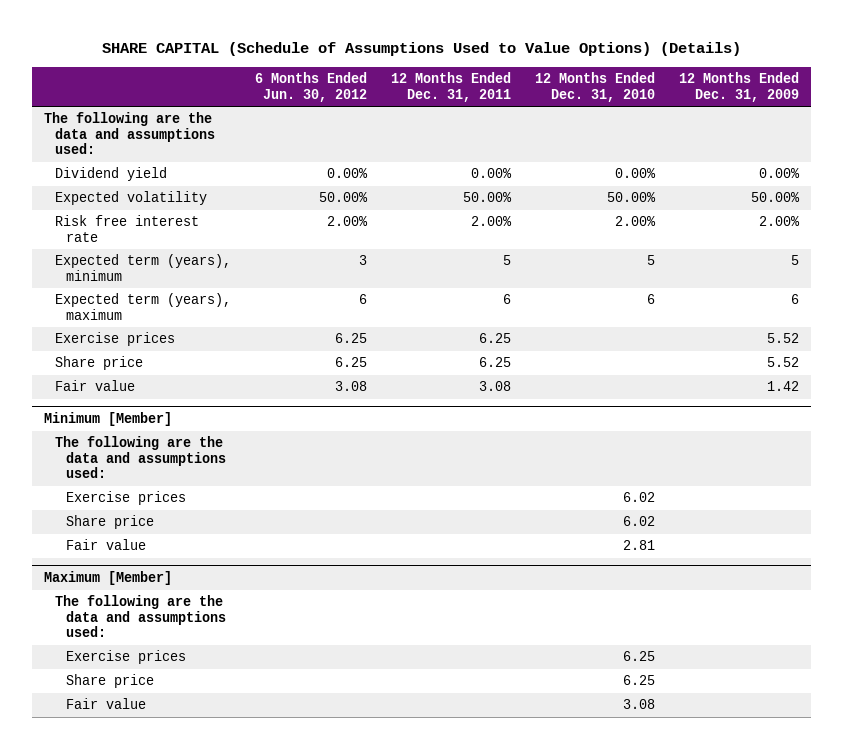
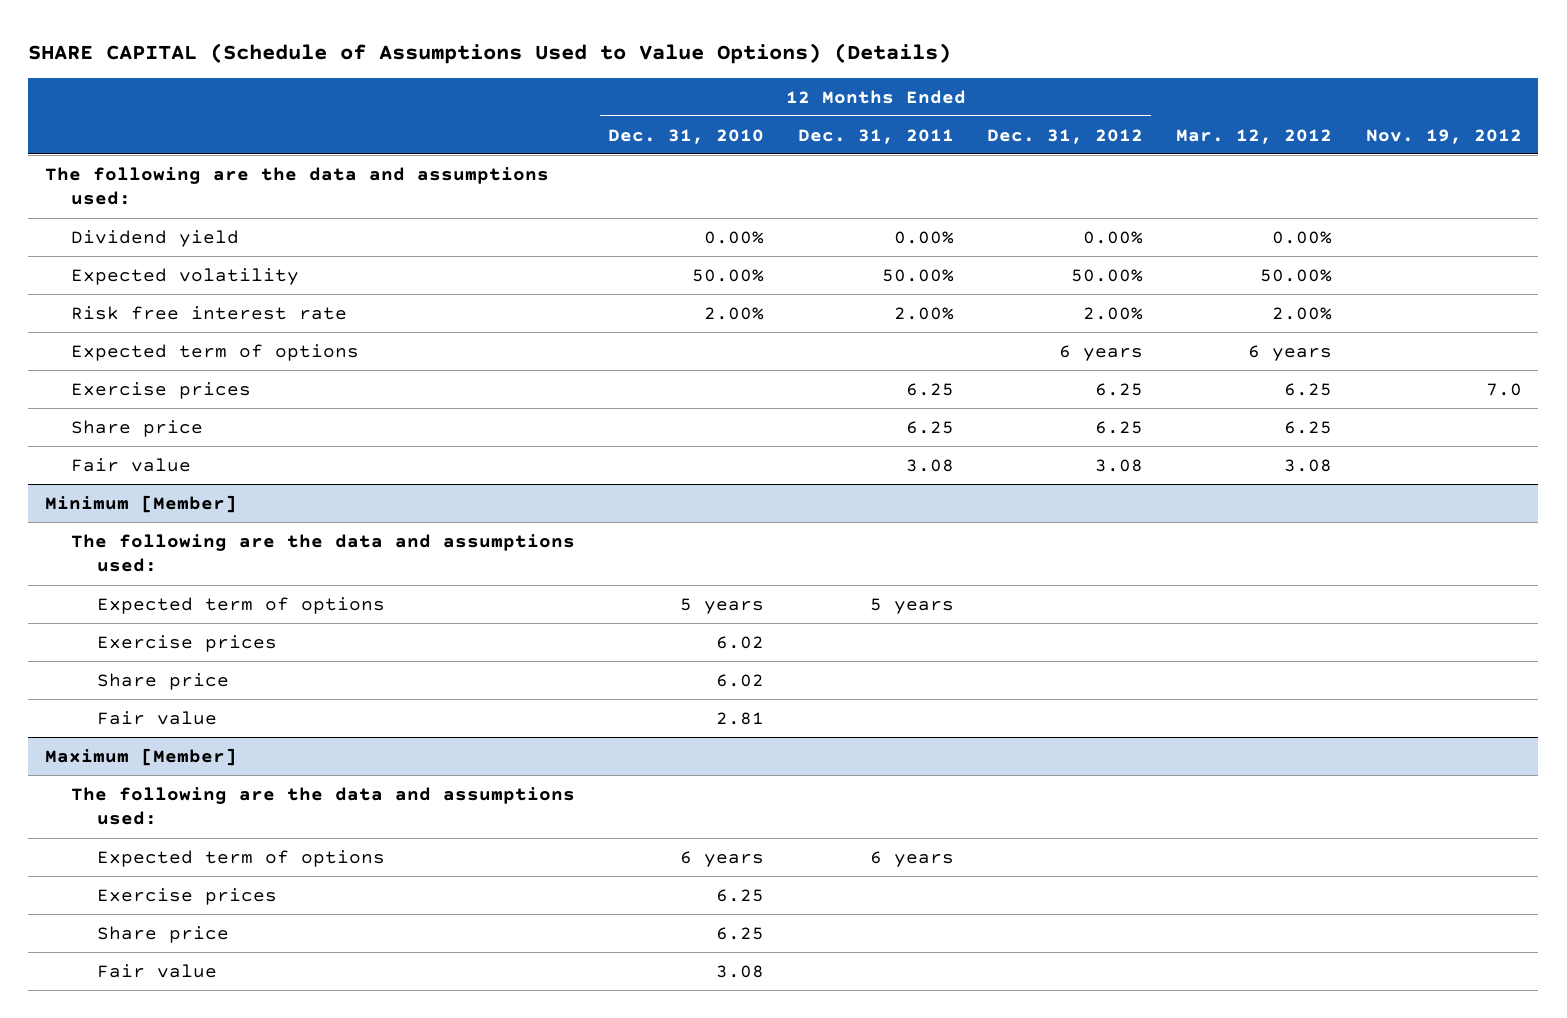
[255,72,368,102] 6 Months Ended Jun. 30, 2012 -> none
[679,72,800,102] 12 Months Ended Dec. 31, 2009 -> none
none -> [987,128,1144,144] Dec. 31, 2012
none -> [1176,128,1333,144] Mar. 12, 2012
none -> [1365,128,1522,144] Nov. 19, 2012
[55,254,232,281] Expected term (years), minimum -> none
[55,293,232,320] Expected term (years), maximum -> none
none -> [71,343,360,361] Expected term of options
none -> [97,596,386,614] Expected term of options
none -> [97,849,386,867] Expected term of options

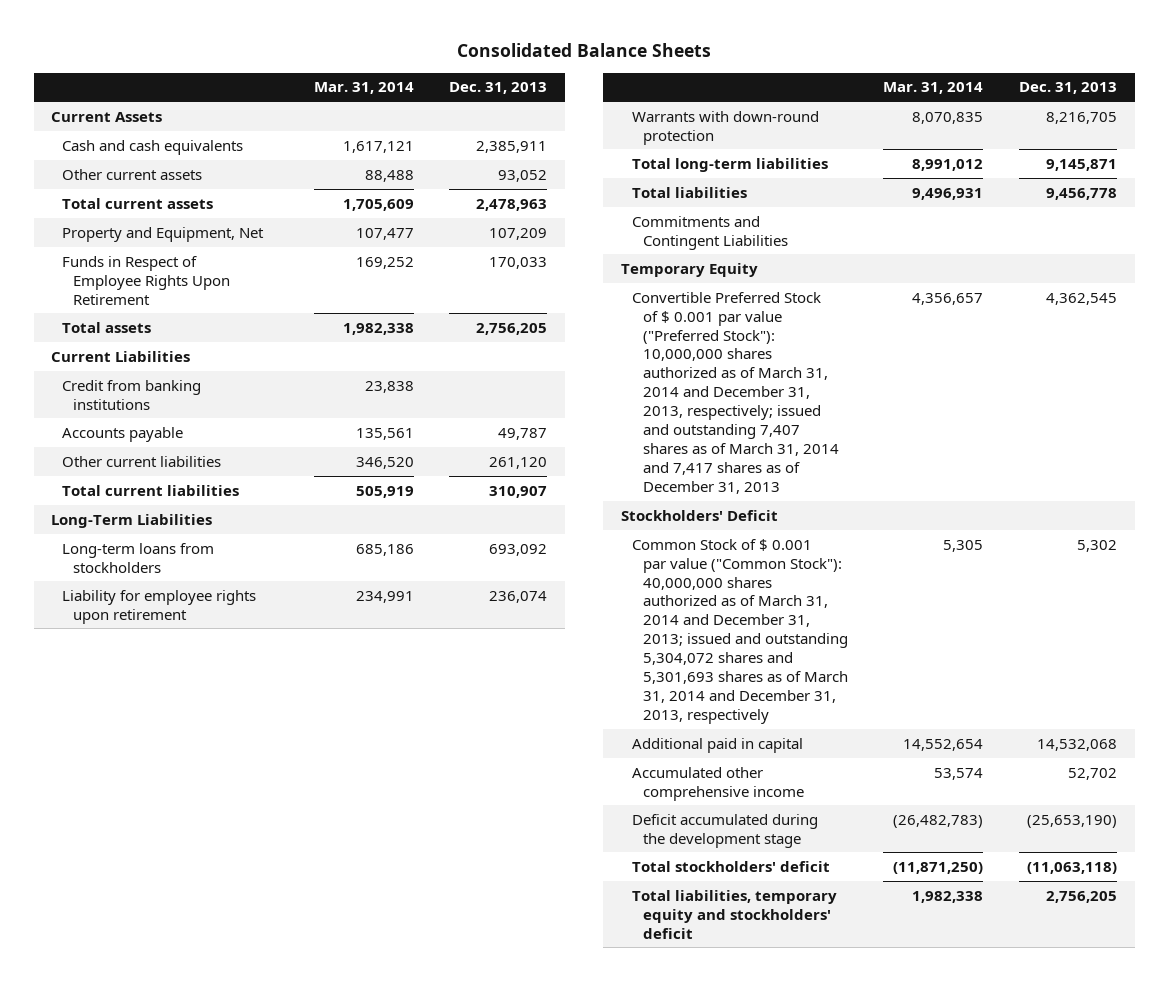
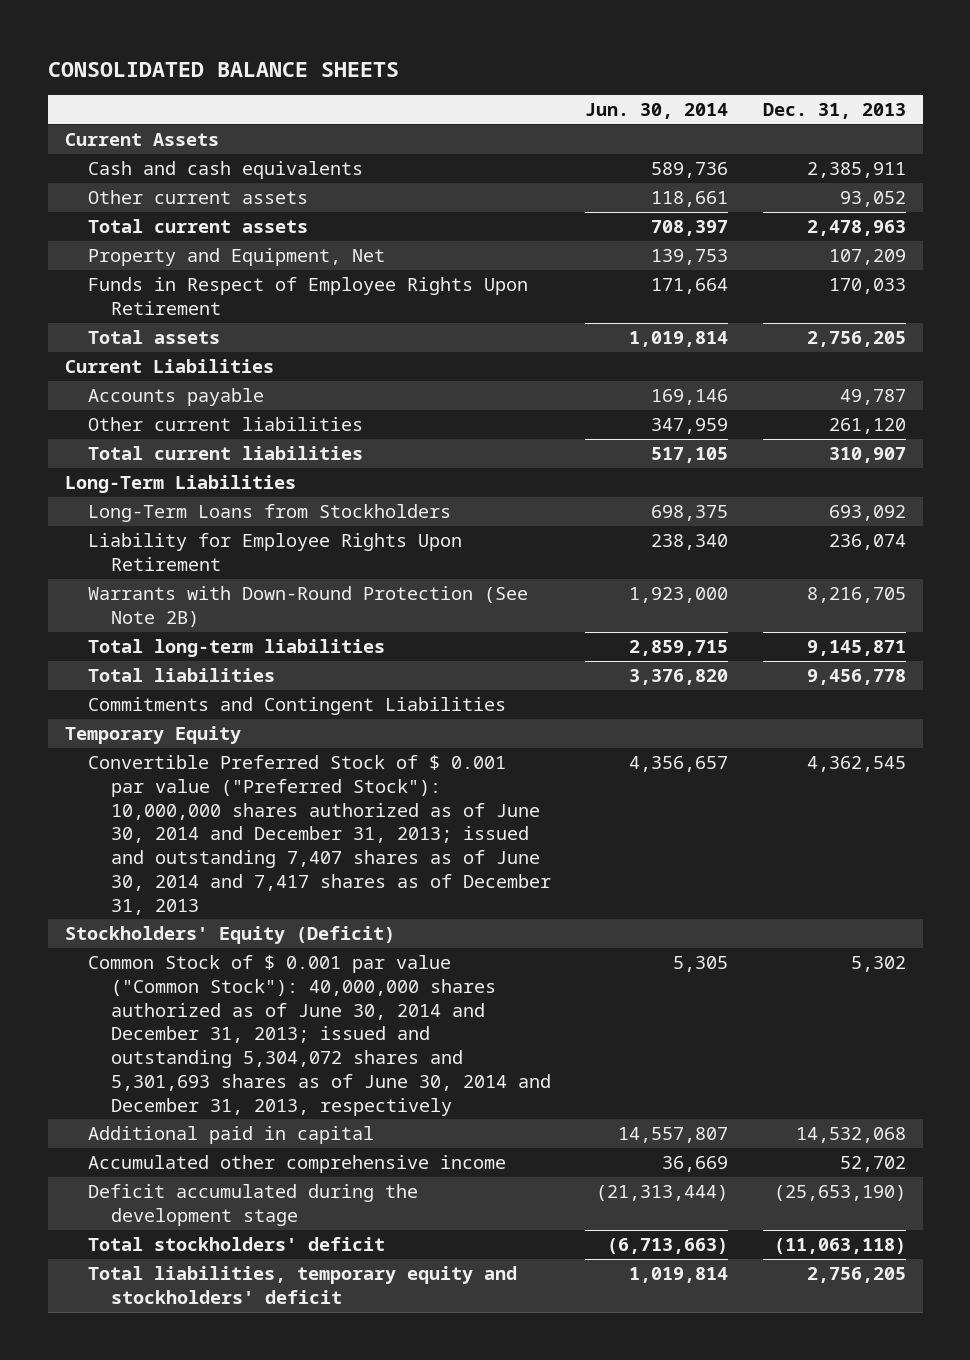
[457,43,712,58] Consolidated Balance Sheets -> [47,61,399,77] CONSOLIDATED BALANCE SHEETS
[313,82,414,95] Mar. 31, 2014 -> none
none -> [585,103,729,120] Jun. 30, 2014
[62,379,202,410] Credit from banking institutions -> none
[62,542,215,573] Long-term loans from stockholders -> [87,504,451,523] Long-Term Loans from Stockholders
[62,589,257,624] Liability for employee rights upon retirement -> [87,533,462,571] Liability for Employee Rights Upon Retirement
[631,110,819,145] Warrants with down-round protection -> [87,586,528,627] Warrants with Down-Round Protection (See Note 2B)
[631,291,839,494] Convertible Preferred Stock of $ 0.001 par value ("Preferred Stock"): 10,000,000 shares authorized as of March 31, 2014 and December 31, 2013, respectively; issued and outstanding 7,407 shares as of March 31, 2014 and 7,417 shares as of December 31, 2013 -> [87,755,552,915] Convertible Preferred Stock of $ 0.001 par value ("Preferred Stock"): 10,000,000 shares authorized as of June 30, 2014 and December 31, 2013; issued and outstanding 7,407 shares as of June 30, 2014 and 7,417 shares as of December 31, 2013
[620,509,778,521] Stockholders' Deficit -> [64,926,395,945] Stockholders' Equity (Deficit)
[631,538,848,724] Common Stock of $ 0.001 par value ("Common Stock"): 40,000,000 shares authorized as of March 31, 2014 and December 31, 2013; issued and outstanding 5,304,072 shares and 5,301,693 shares as of March 31, 2014 and December 31, 2013, respectively -> [87,955,552,1116] Common Stock of $ 0.001 par value ("Common Stock"): 40,000,000 shares authorized as of June 30, 2014 and December 31, 2013; issued and outstanding 5,304,072 shares and 5,301,693 shares as of June 30, 2014 and December 31, 2013, respectively

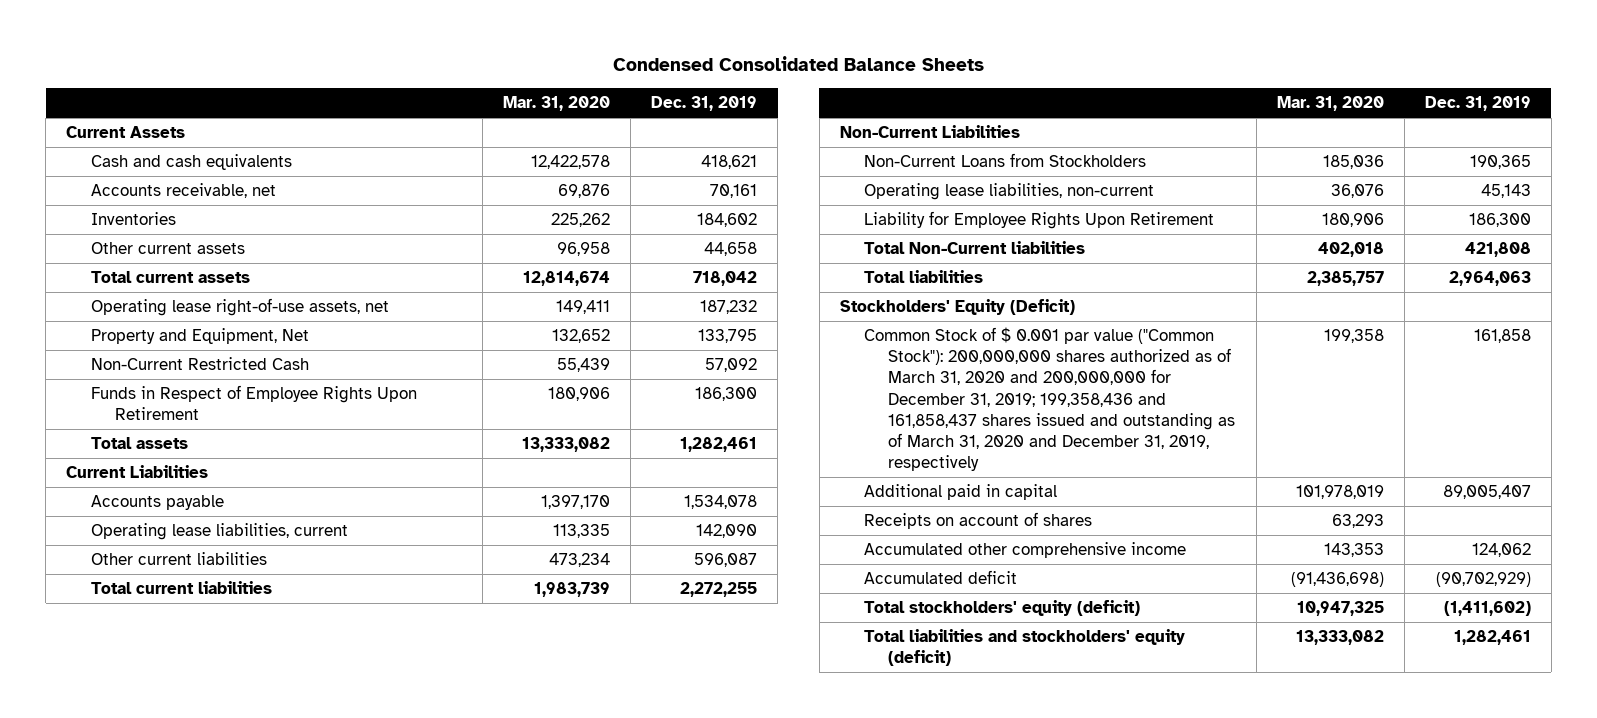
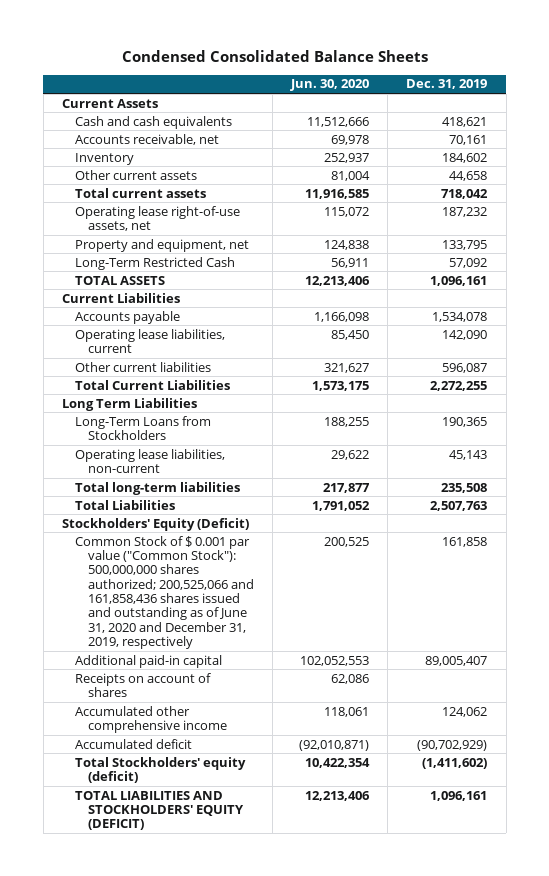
[503,96,611,112] Mar. 31, 2020 -> none
none -> [290,79,370,92] Jun. 30, 2020
[90,212,176,226] Inventories -> [75,152,135,165] Inventory
[90,385,417,421] Funds in Respect of Employee Rights Upon Retirement -> none
[90,328,309,345] Property and Equipment, Net -> [75,238,250,252] Property and equipment, net
[90,357,309,371] Non-Current Restricted Cash -> [75,256,236,270] Long-Term Restricted Cash
[90,437,188,450] Total assets -> [75,275,166,285] TOTAL ASSETS
[680,437,758,453] 1,282,461 -> [430,275,488,286] 1,096,161
[90,581,272,595] Total current liabilities -> [75,379,231,390] Total Current Liabilities
[839,125,1020,139] Non-Current Liabilities -> [61,397,197,411] Long Term Liabilities
[864,153,1147,168] Non-Current Loans from Stockholders -> [75,415,212,440] Long-Term Loans from Stockholders
[864,211,1215,230] Liability for Employee Rights Upon Retirement -> none
[864,241,1086,255] Total Non-Current liabilities -> [75,481,241,495] Total long-term liabilities
[1464,242,1531,258] 421,808 -> [441,482,488,493] 235,508
[864,270,984,284] Total liabilities -> [75,499,176,510] Total Liabilities
[1448,271,1531,287] 2,964,063 -> [430,500,488,511] 2,507,763
[864,327,1236,471] Common Stock of $ 0.001 par value ("Common Stock"): 200,000,000 shares authorized as of March 31, 2020 and 200,000,000 for December 31, 2019; 199,358,436 and 161,858,437 shares issued and outstanding as of March 31, 2020 and December 31, 2019, respectively -> [75,535,255,649] Common Stock of $ 0.001 par value ("Common Stock"): 500,000,000 shares authorized; 200,525,066 and 161,858,436 shares issued and outstanding as of June 31, 2020 and December 31, 2019, respectively
[864,484,1058,501] Additional paid in capital -> [75,654,223,668] Additional paid-in capital
[864,600,1141,617] Total stockholders' equity (deficit) -> [75,756,247,783] Total Stockholders' equity (deficit)
[864,629,1186,667] Total liabilities and stockholders' equity (deficit) -> [75,790,245,831] TOTAL LIABILITIES AND STOCKHOLDERS' EQUITY (DEFICIT)
[1453,630,1531,646] 1,282,461 -> [430,790,488,801] 1,096,161

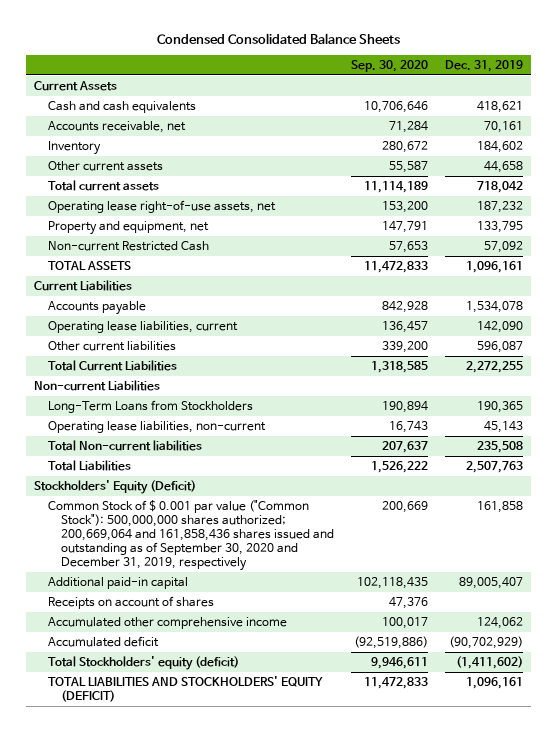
[290,79,370,92] Jun. 30, 2020 -> none
none -> [350,60,428,73] Sep. 30, 2020
[75,256,236,270] Long-Term Restricted Cash -> [47,241,209,252] Non-current Restricted Cash
[61,397,197,411] Long Term Liabilities -> [34,380,161,392] Non-current Liabilities
[75,481,241,495] Total long-term liabilities -> [47,440,202,452] Total Non-current liabilities
[75,535,255,649] Common Stock of $ 0.001 par value ("Common Stock"): 500,000,000 shares authorized; 200,525,066 and 161,858,436 shares issued and outstanding as of June 31, 2020 and December 31, 2019, respectively -> [47,500,335,571] Common Stock of $ 0.001 par value ("Common Stock"): 500,000,000 shares authorized; 200,669,064 and 161,858,436 shares issued and outstanding as of September 30, 2020 and December 31, 2019, respectively

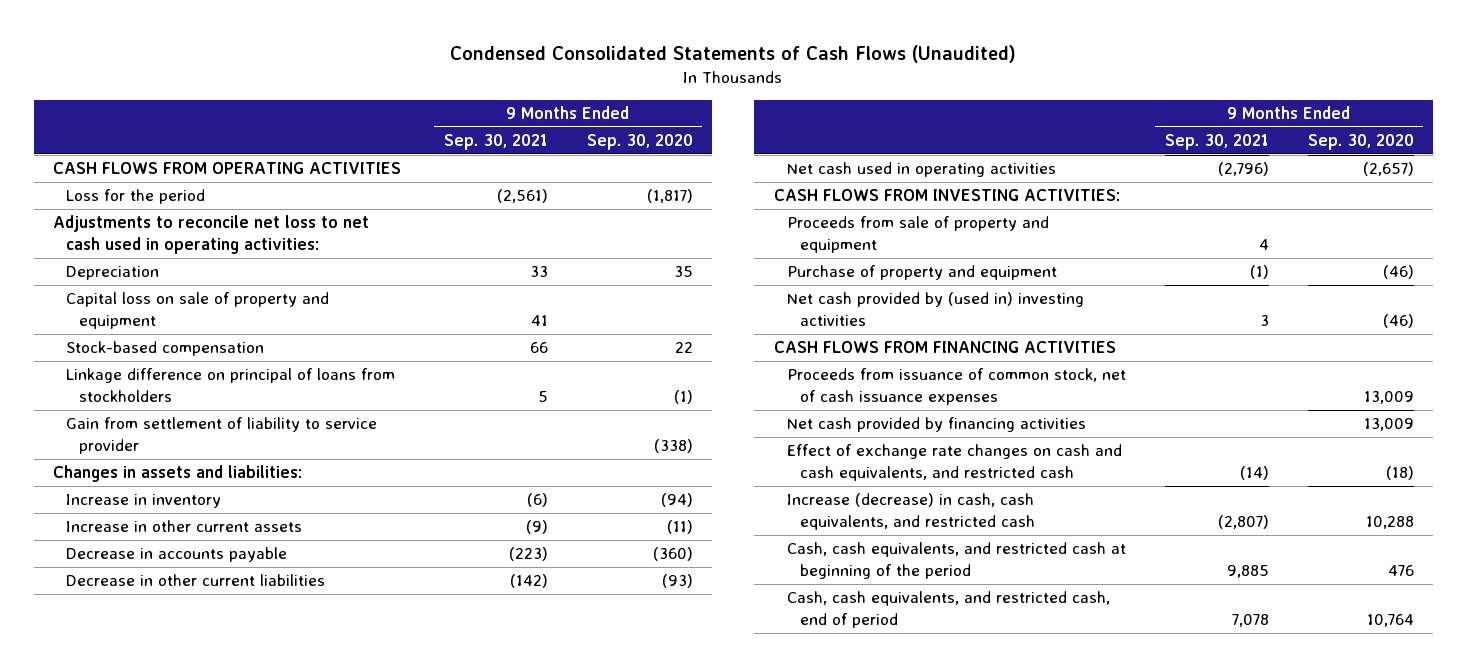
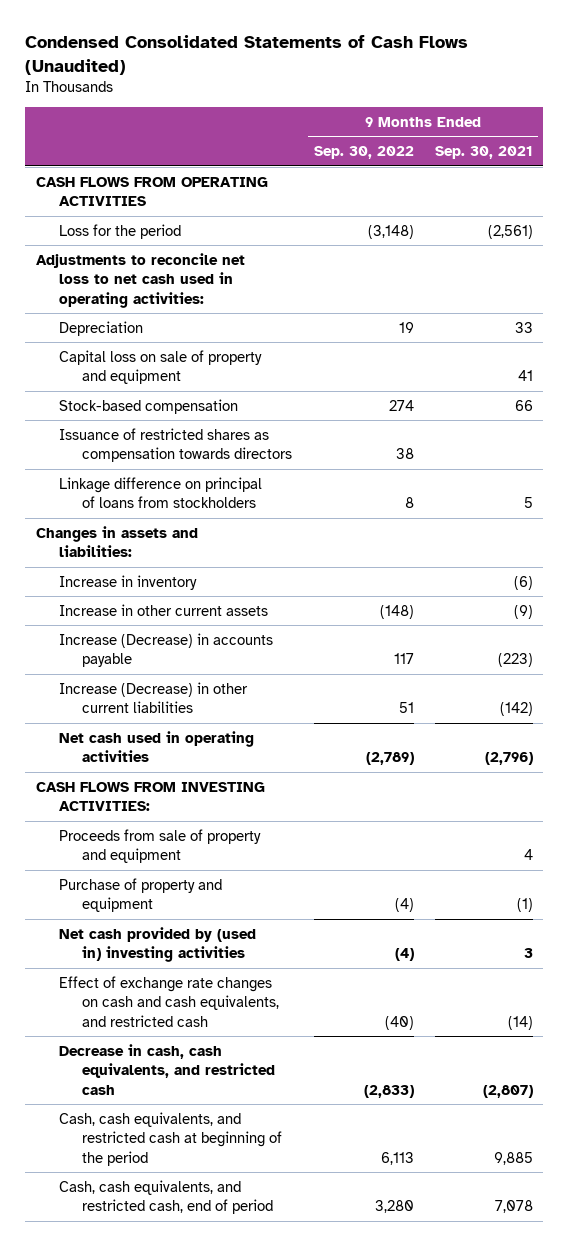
[586,133,693,150] Sep. 30, 2020 -> none
none -> [313,146,414,160] Sep. 30, 2022
none -> [59,427,293,463] Issuance of restricted shares as compensation towards directors
[65,417,377,454] Gain from settlement of liability to service provider -> none
[65,547,287,563] Decrease in accounts payable -> [59,632,274,668] Increase (Decrease) in accounts payable
[65,574,325,587] Decrease in other current liabilities -> [59,681,249,714] Increase (Decrease) in other current liabilities
[773,341,1116,354] CASH FLOWS FROM FINANCING ACTIVITIES -> none
[786,368,1126,405] Proceeds from issuance of common stock, net of cash issuance expenses -> none
[786,417,1086,433] Net cash provided by financing activities -> none
[786,493,1035,530] Increase (decrease) in cash, cash equivalents, and restricted cash -> [59,1043,276,1095] Decrease in cash, cash equivalents, and restricted cash

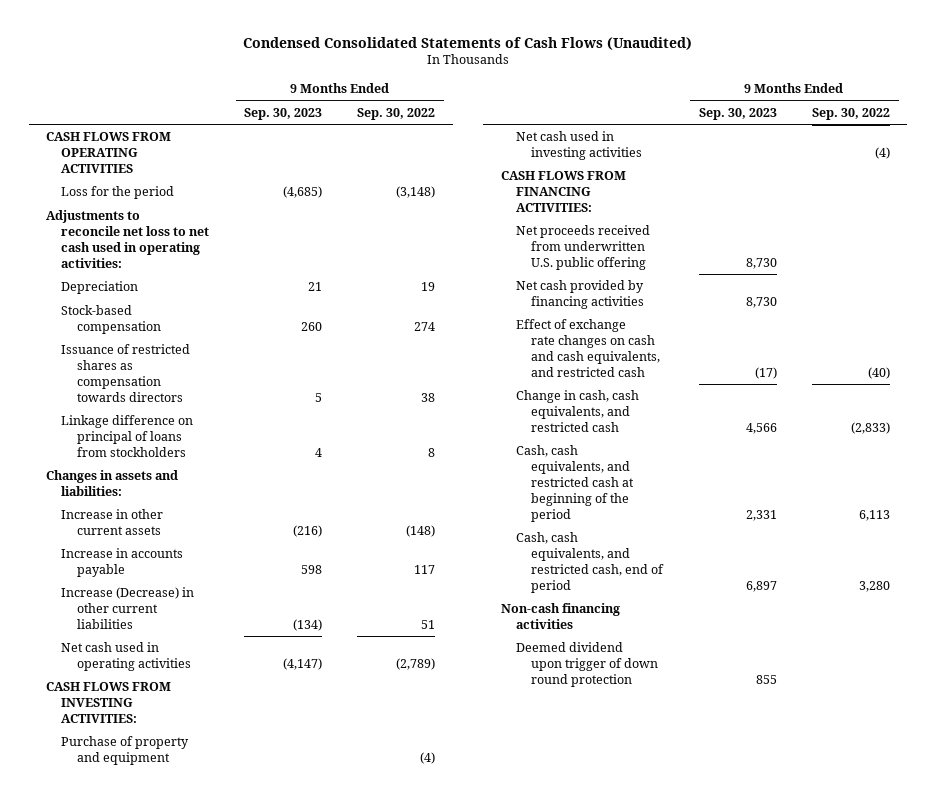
[434,146,533,160] Sep. 30, 2021 -> none
none -> [244,107,323,120] Sep. 30, 2023
[59,349,263,385] Capital loss on sale of property and equipment -> none
[59,574,198,590] Increase in inventory -> none
[59,632,274,668] Increase (Decrease) in accounts payable -> [61,548,184,578] Increase in accounts payable
[59,828,262,864] Proceeds from sale of property and equipment -> none
[59,926,257,963] Net cash provided by (used in) investing activities -> [516,131,643,161] Net cash used in investing activities
none -> [500,171,626,212] CASH FLOWS FROM FINANCING ACTIVITIES:
none -> [516,225,651,270] Net proceeds received from underwritten U.S. public offering
none -> [516,280,645,310] Net cash provided by financing activities
[59,1043,276,1095] Decrease in cash, cash equivalents, and restricted cash -> [516,390,640,432] Change in cash, cash equivalents, and restricted cash
none -> [500,603,620,630] Non-cash financing activities
none -> [516,642,659,687] Deemed dividend upon trigger of down round protection

